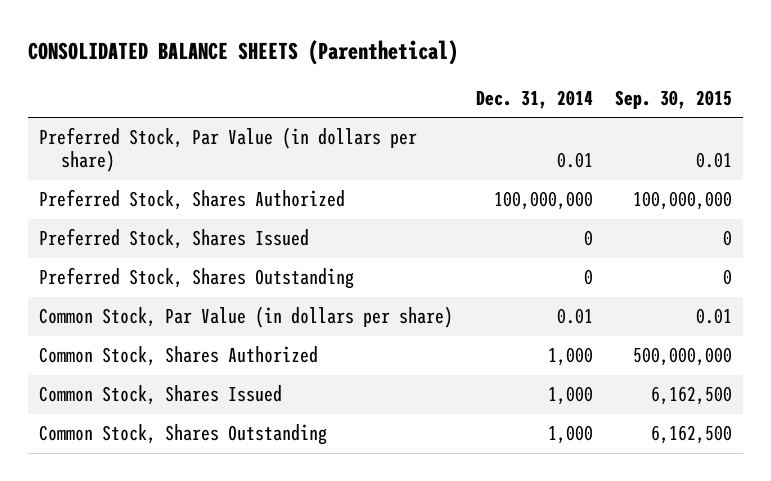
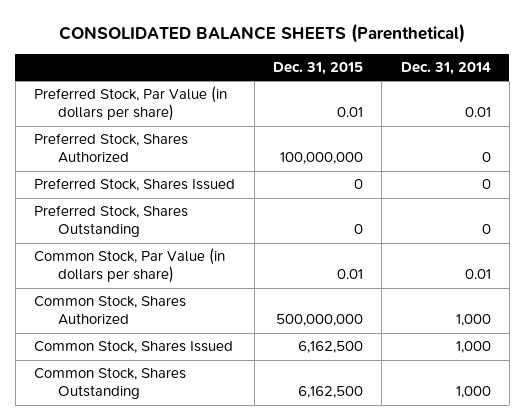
[614,89,732,109] Sep. 30, 2015 -> none
none -> [272,61,363,75] Dec. 31, 2015
[493,191,593,211] 100,000,000 -> [481,152,491,163] 0

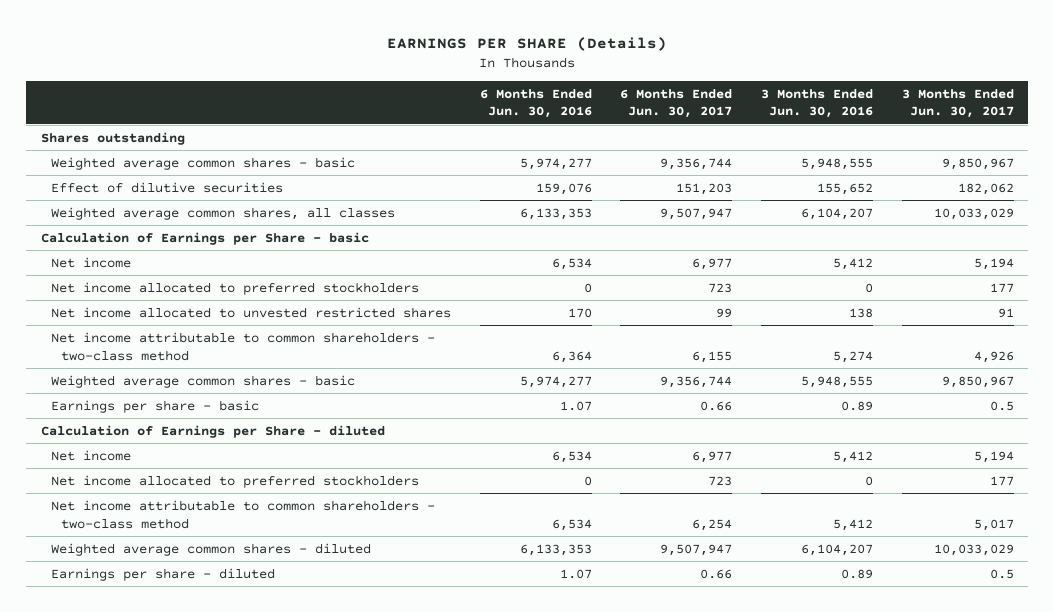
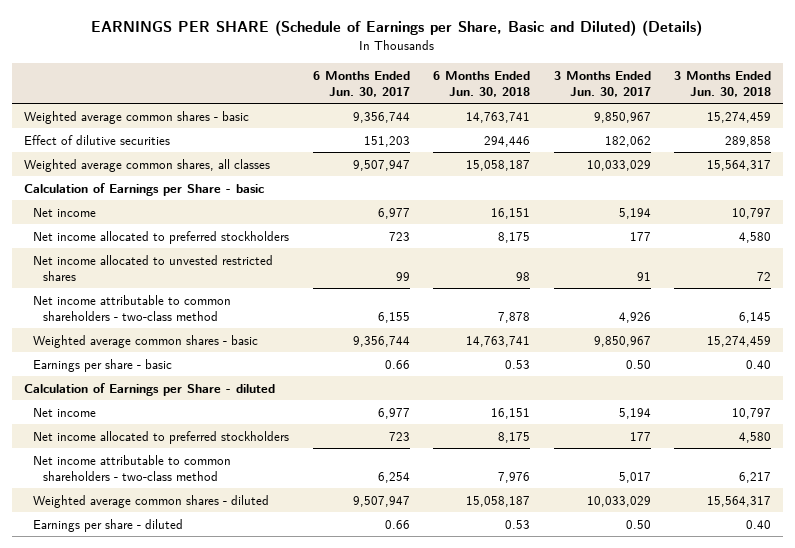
[387,37,668,52] EARNINGS PER SHARE (Details) -> [91,20,703,37] EARNINGS PER SHARE (Schedule of Earnings per Share, Basic and Diluted) (Details)
[479,88,592,119] 6 Months Ended Jun. 30, 2016 -> none
[760,88,873,119] 3 Months Ended Jun. 30, 2016 -> none
none -> [433,70,531,97] 6 Months Ended Jun. 30, 2018
none -> [673,70,771,97] 3 Months Ended Jun. 30, 2018
[40,131,185,145] Shares outstanding -> none
[989,400,1014,411] 0.5 -> [625,359,651,369] 0.50
[989,568,1014,579] 0.5 -> [625,519,651,529] 0.50

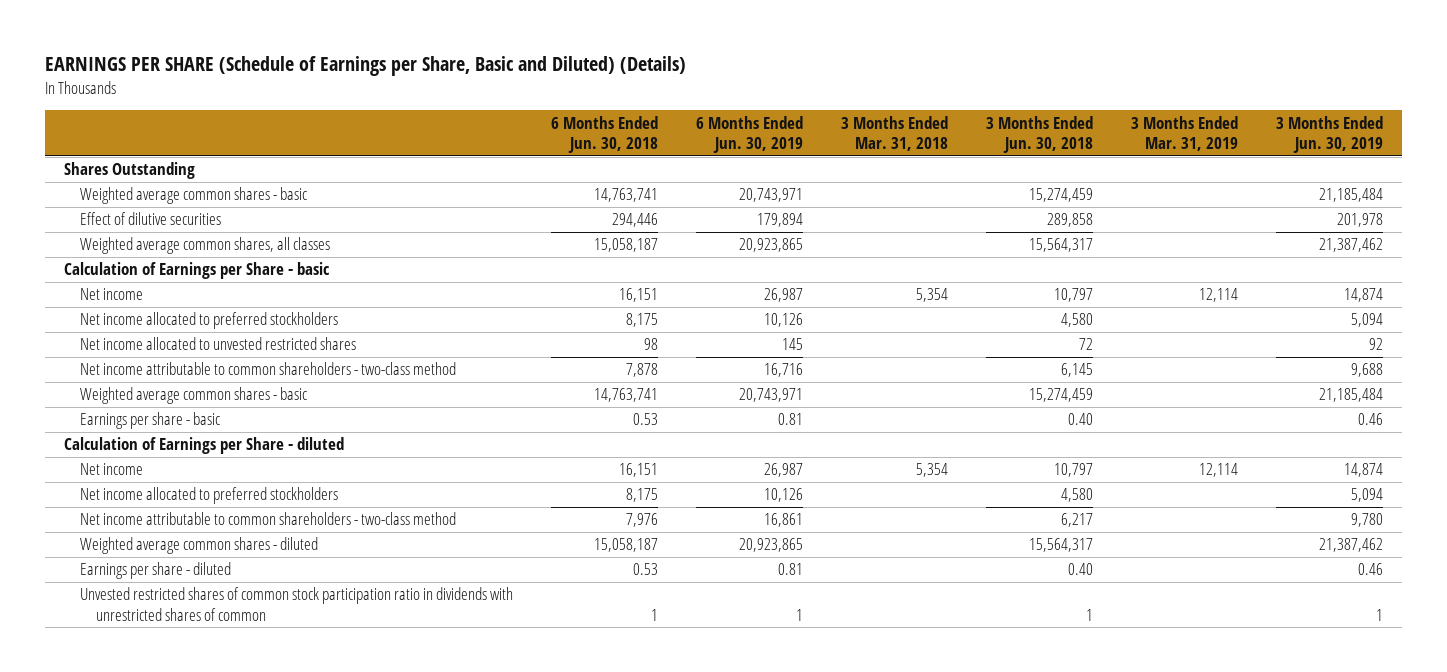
[312,70,410,97] 6 Months Ended Jun. 30, 2017 -> none
[553,70,651,97] 3 Months Ended Jun. 30, 2017 -> none
none -> [695,115,803,154] 6 Months Ended Jun. 30, 2019
none -> [840,115,948,152] 3 Months Ended Mar. 31, 2018
none -> [1130,115,1238,152] 3 Months Ended Mar. 31, 2019
none -> [1275,115,1383,154] 3 Months Ended Jun. 30, 2019
none -> [63,162,195,180] Shares Outstanding
none -> [79,587,513,621] Unvested restricted shares of common stock participation ratio in dividends with unrestricted shares of common

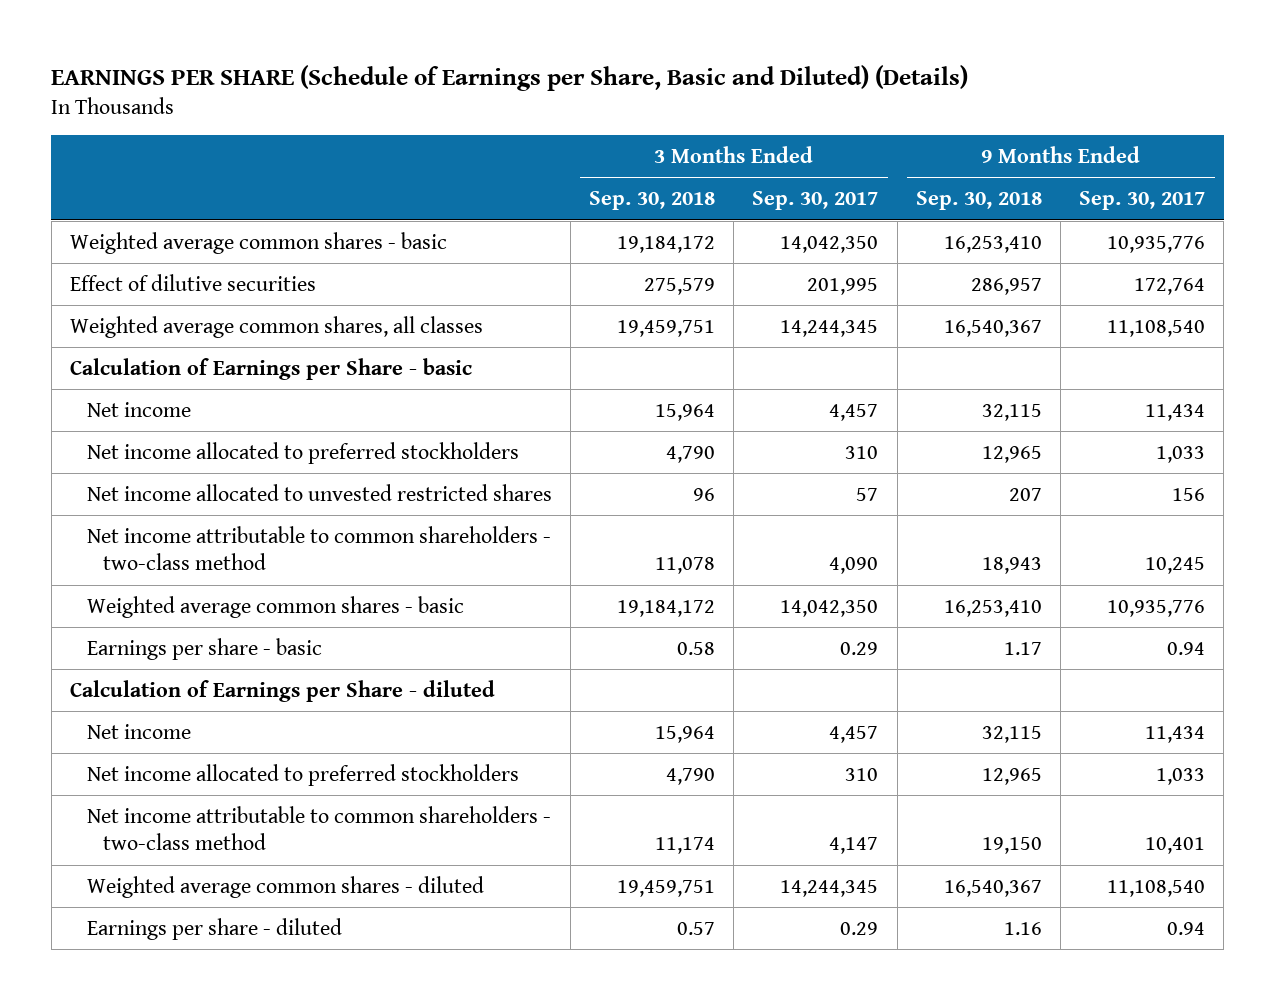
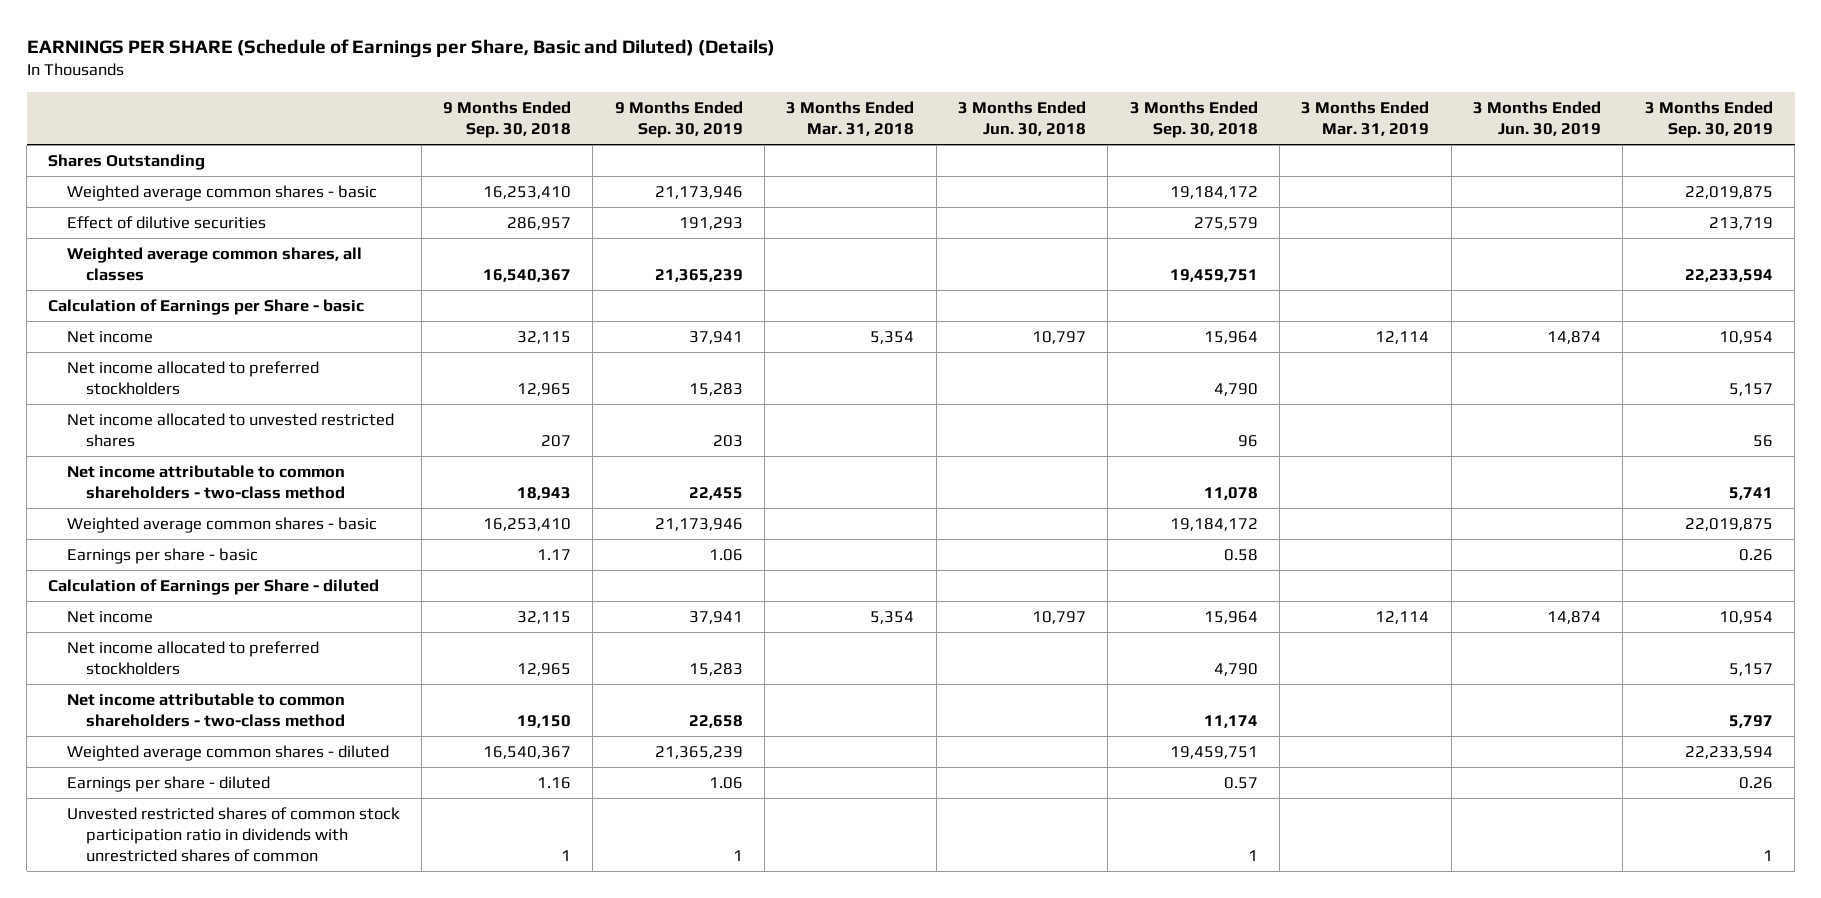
[752,191,879,211] Sep. 30, 2017 -> none
[1079,191,1206,211] Sep. 30, 2017 -> none
none -> [614,100,743,138] 9 Months Ended Sep. 30, 2019
none -> [786,100,915,136] 3 Months Ended Mar. 31, 2018
none -> [958,100,1087,136] 3 Months Ended Jun. 30, 2018
none -> [1301,100,1430,136] 3 Months Ended Mar. 31, 2019
none -> [1473,100,1602,136] 3 Months Ended Jun. 30, 2019
none -> [1644,100,1773,138] 3 Months Ended Sep. 30, 2019
none -> [48,154,206,171] Shares Outstanding
none -> [67,807,401,863] Unvested restricted shares of common stock participation ratio in dividends with unrestricted shares of common

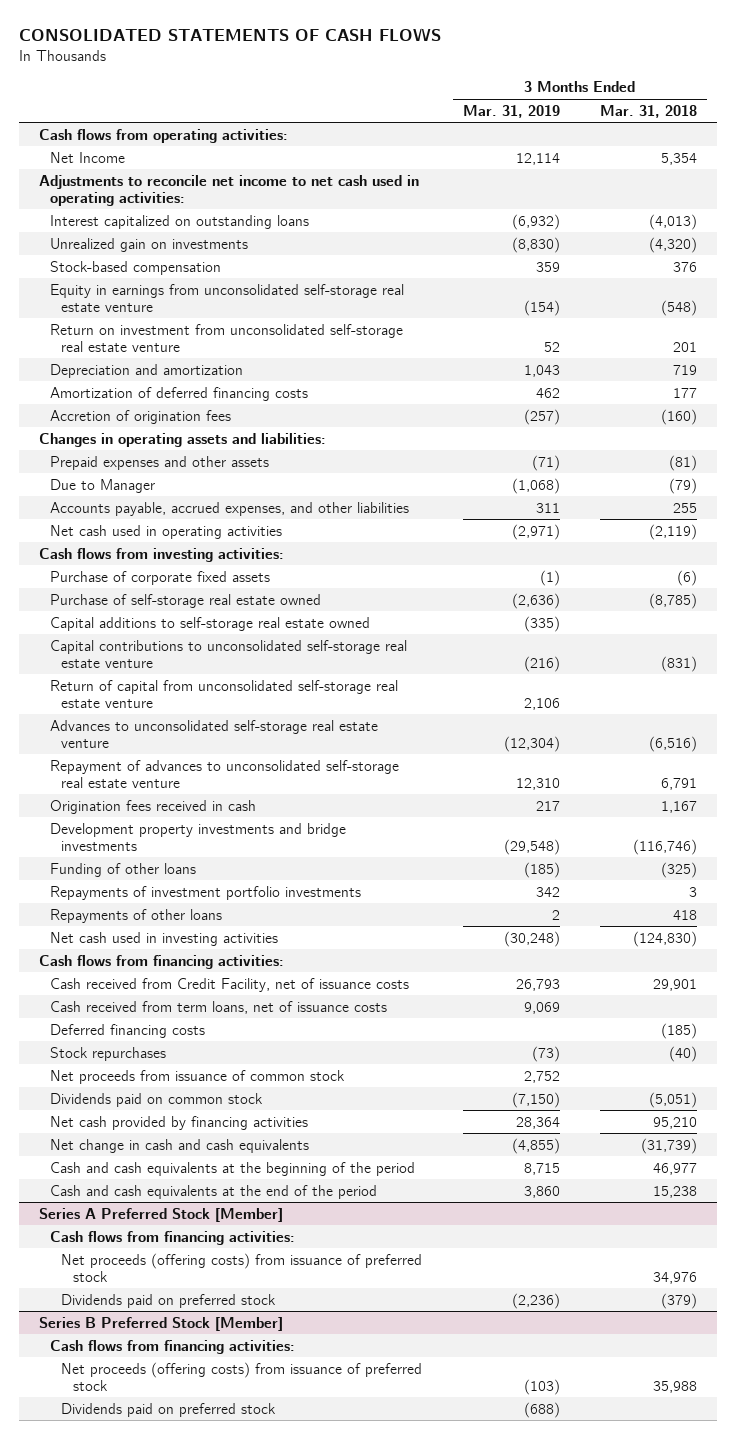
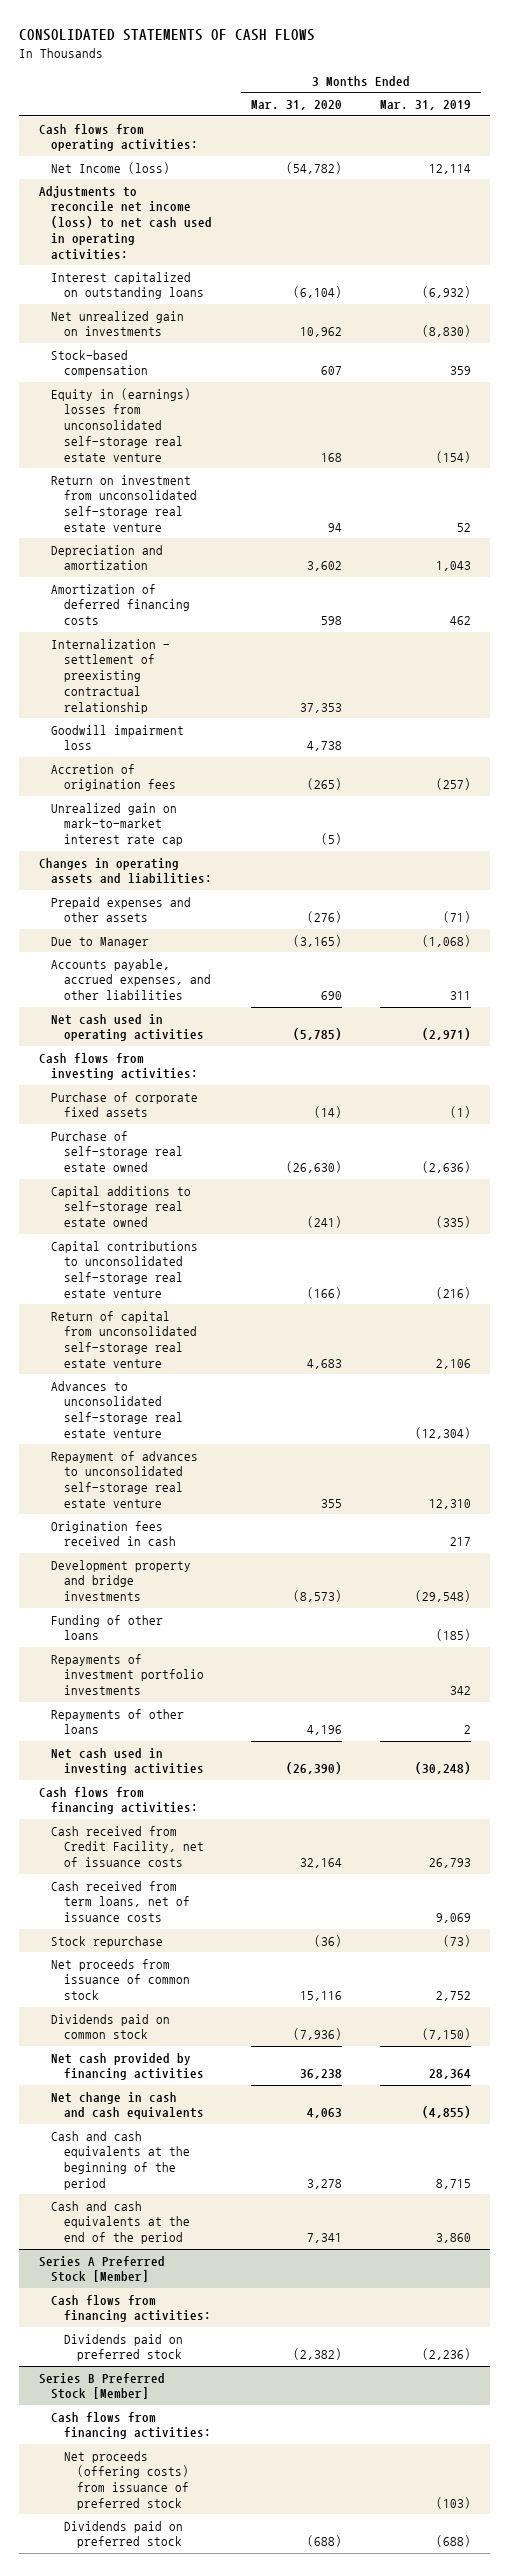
[600,104,698,118] Mar. 31, 2018 -> none
none -> [250,100,342,111] Mar. 31, 2020
[50,151,126,163] Net Income -> [51,161,171,174] Net Income (loss)
[38,174,419,206] Adjustments to reconcile net income to net cash used in operating activities: -> [38,185,213,260] Adjustments to reconcile net income (loss) to net cash used in operating activities:
[50,237,249,252] Unrealized gain on investments -> [51,310,185,337] Net unrealized gain on investments
[50,283,405,312] Equity in earnings from unconsolidated self-storage real estate venture -> [51,387,192,462] Equity in (earnings) losses from unconsolidated self-storage real estate venture
none -> [51,638,171,714] Internalization - settlement of preexisting contractual relationship
none -> [51,724,185,751] Goodwill impairment loss
none -> [51,802,184,847] Unrealized gain on mark-to-market interest rate cap
[50,822,347,851] Development property investments and bridge investments -> [51,1559,192,1602] Development property and bridge investments
[50,1023,206,1038] Deferred financing costs -> none
[50,1046,167,1061] Stock repurchases -> [51,1935,164,1948] Stock repurchase
[61,1252,423,1282] Net proceeds (offering costs) from issuance of preferred stock -> none

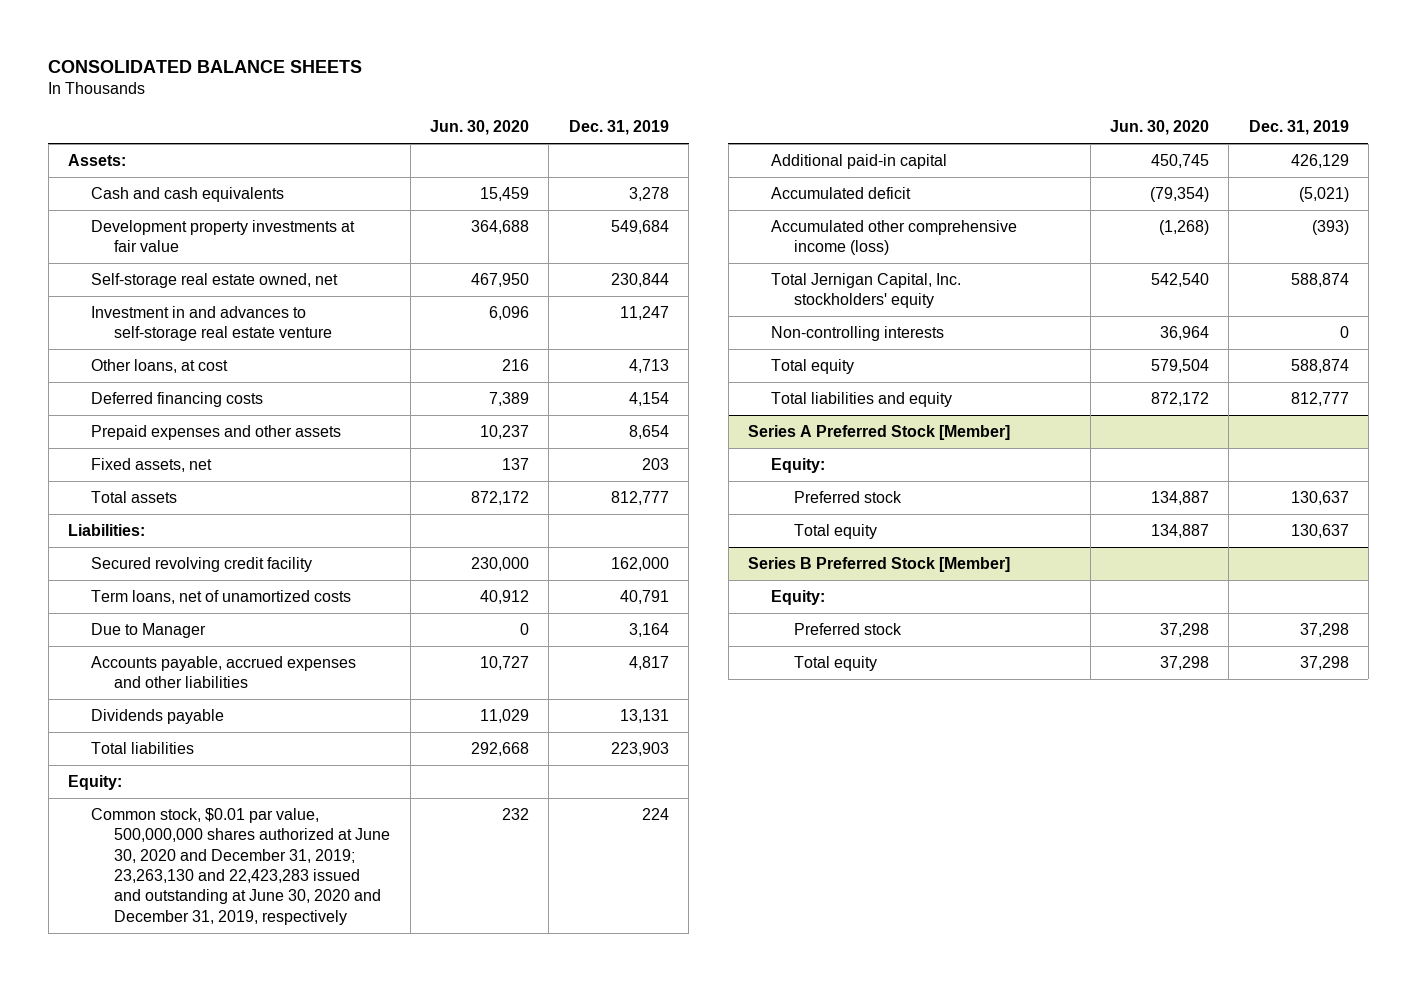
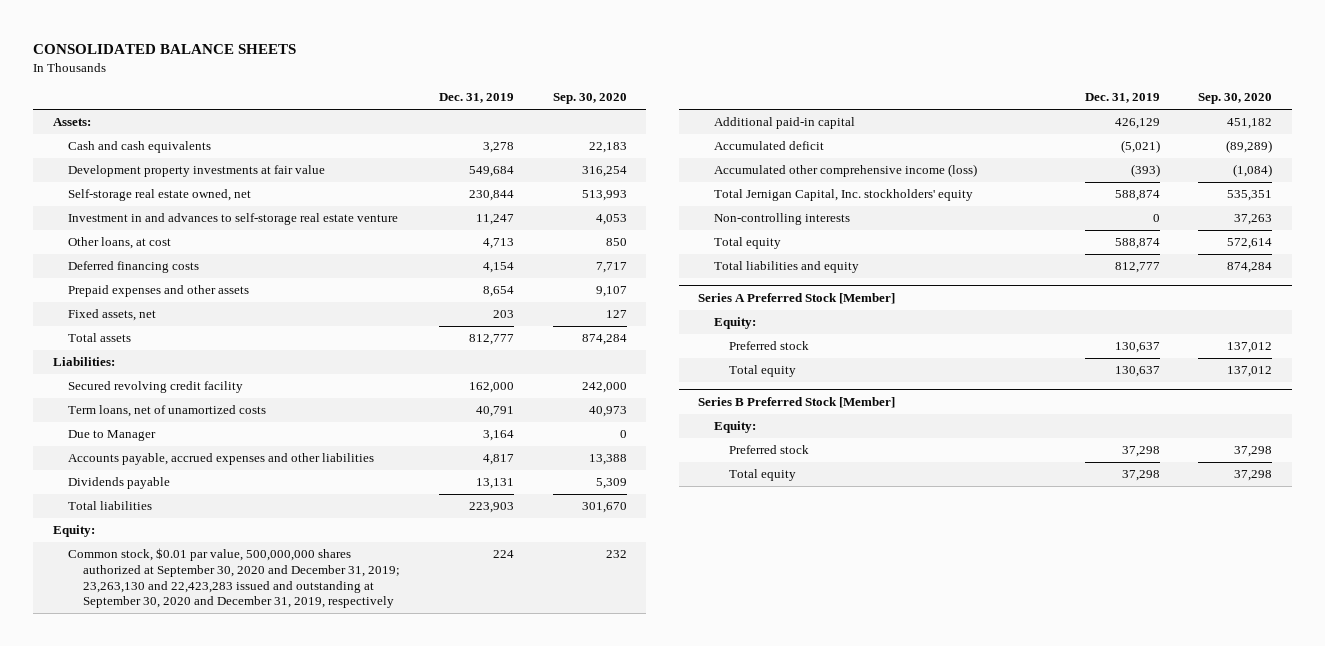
[430,120,530,136] Jun. 30, 2020 -> none
none -> [552,93,627,105] Sep. 30, 2020
[91,807,391,925] Common stock, $0.01 par value, 500,000,000 shares authorized at June 30, 2020 and December 31, 2019; 23,263,130 and 22,423,283 issued and outstanding at June 30, 2020 and December 31, 2019, respectively -> [67,548,401,609] Common stock, $0.01 par value, 500,000,000 shares authorized at September 30, 2020 and December 31, 2019; 23,263,130 and 22,423,283 issued and outstanding at September 30, 2020 and December 31, 2019, respectively

